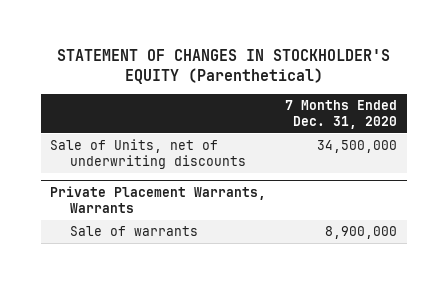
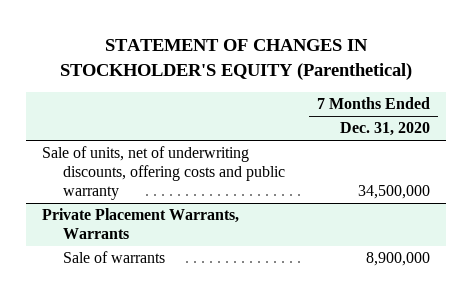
[50,139,246,170] Sale of Units, net of underwriting discounts -> [41,146,286,201] Sale of units, net of underwriting discounts, offering costs and public warranty

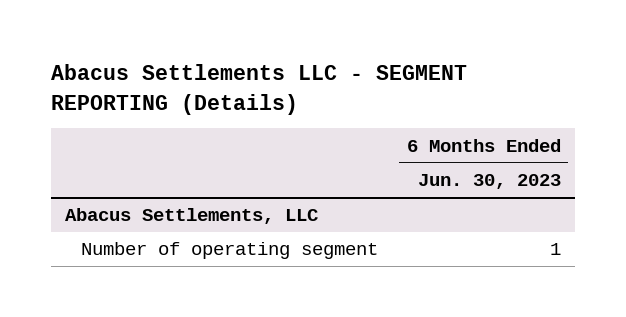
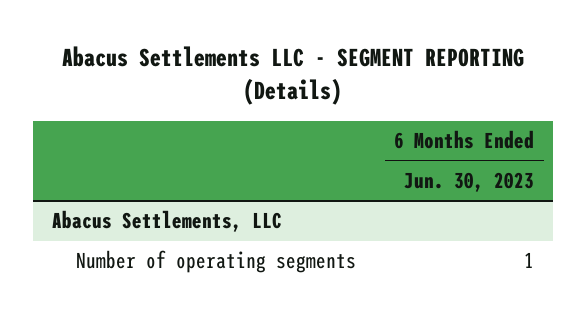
[80,242,378,260] Number of operating segment -> [76,250,357,274] Number of operating segments

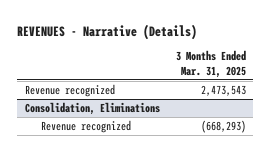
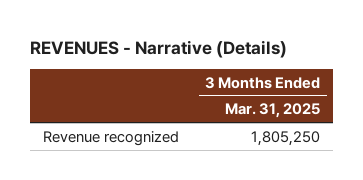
[25,102,161,116] Consolidation, Eliminations -> none
[41,120,132,134] Revenue recognized -> none
[200,85,246,97] 2,473,543 -> [251,130,321,146] 1,805,250

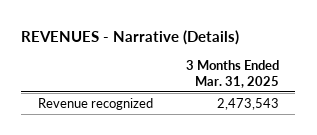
[251,130,321,146] 1,805,250 -> [216,97,279,110] 2,473,543

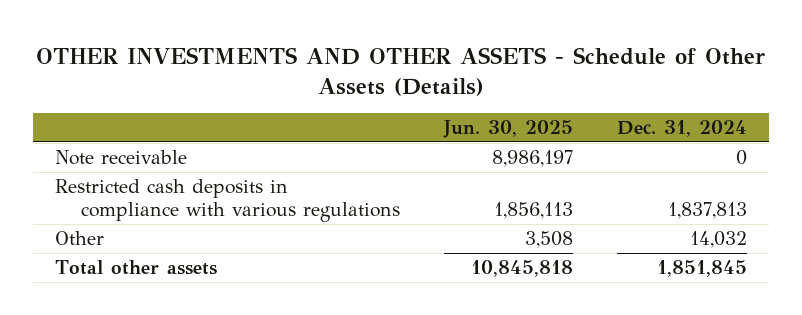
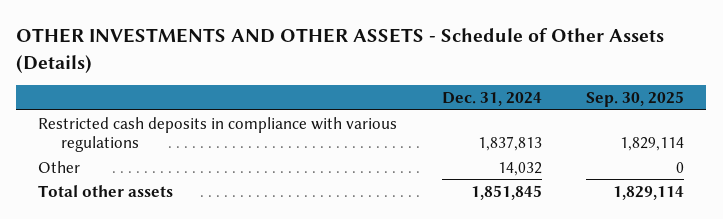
[442,120,573,139] Jun. 30, 2025 -> none
none -> [586,90,685,107] Sep. 30, 2025
[55,150,188,166] Note receivable -> none

